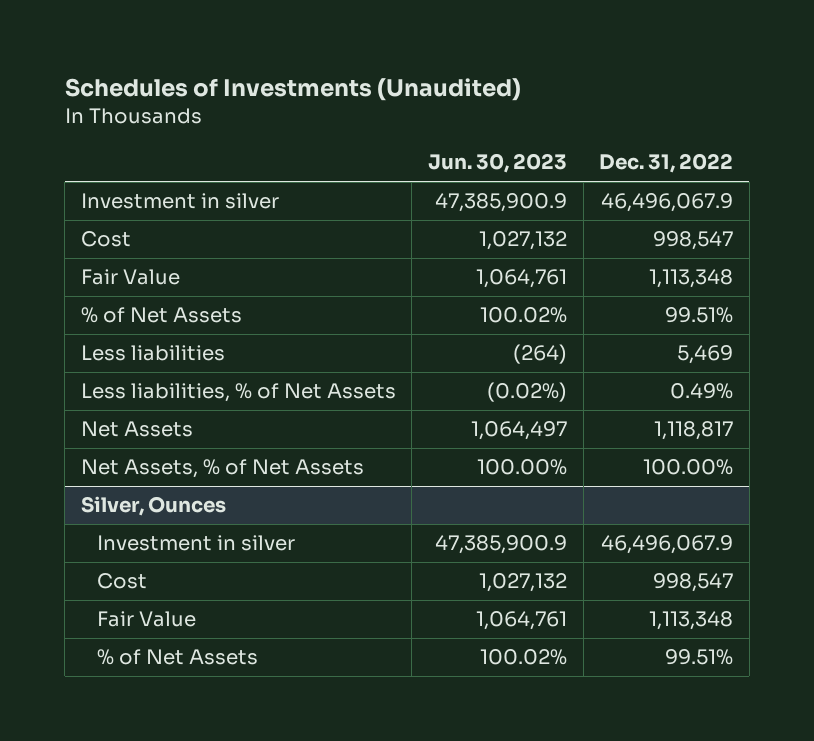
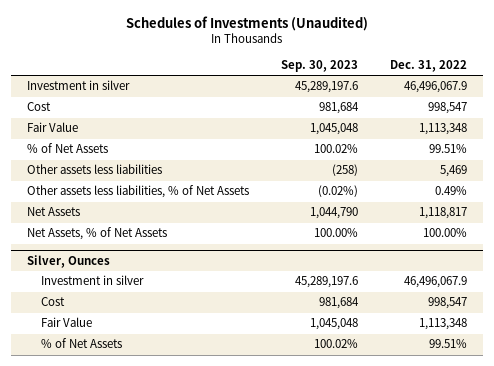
[427,153,567,174] Jun. 30, 2023 -> none
none -> [281,60,359,73] Sep. 30, 2023
[80,345,225,362] Less liabilities -> [26,164,162,175] Other assets less liabilities
[80,383,396,403] Less liabilities, % of Net Assets -> [26,185,249,199] Other assets less liabilities, % of Net Assets

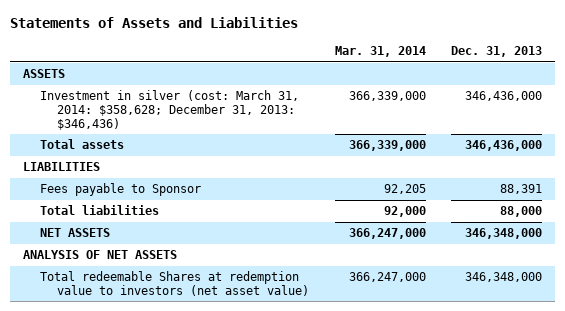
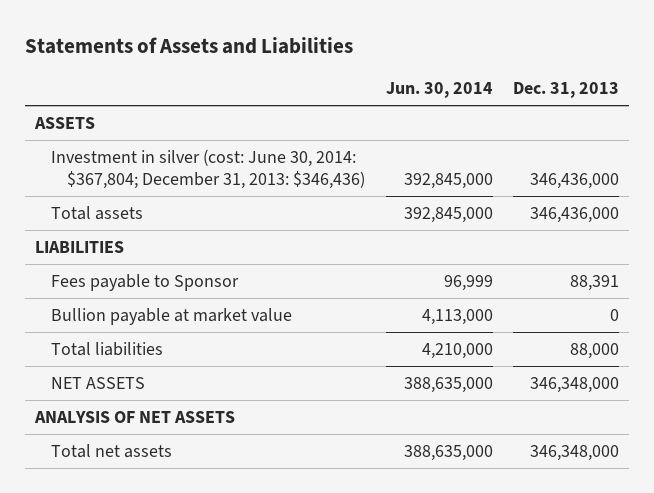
[334,46,426,58] Mar. 31, 2014 -> none
none -> [385,82,493,99] Jun. 30, 2014
[40,90,300,130] Investment in silver (cost: March 31, 2014: $358,628; December 31, 2013: $346,436) -> [51,149,366,189] Investment in silver (cost: June 30, 2014: $367,804; December 31, 2013: $346,436)
none -> [51,308,293,326] Bullion payable at market value
[40,271,310,296] Total redeemable Shares at redemption value to investors (net asset value) -> [51,444,173,459] Total net assets

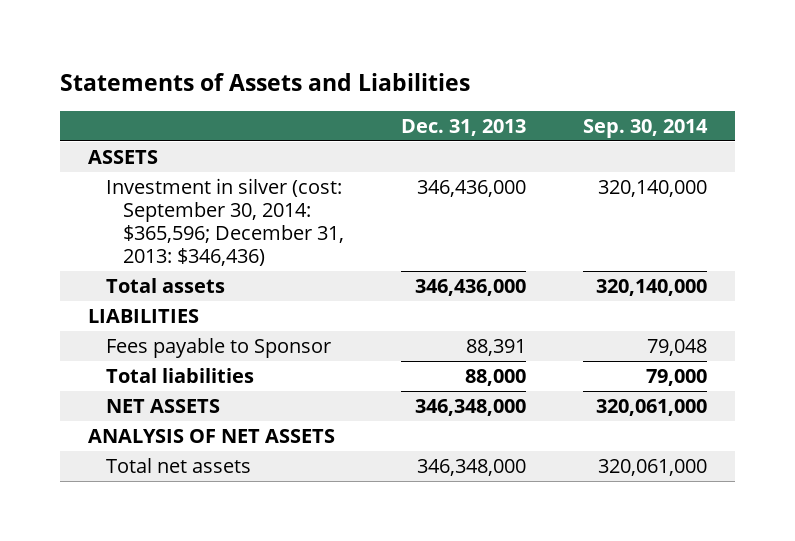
[385,82,493,99] Jun. 30, 2014 -> none
none -> [582,118,708,138] Sep. 30, 2014
[51,149,366,189] Investment in silver (cost: June 30, 2014: $367,804; December 31, 2013: $346,436) -> [105,177,345,267] Investment in silver (cost: September 30, 2014: $365,596; December 31, 2013: $346,436)
[51,308,293,326] Bullion payable at market value -> none

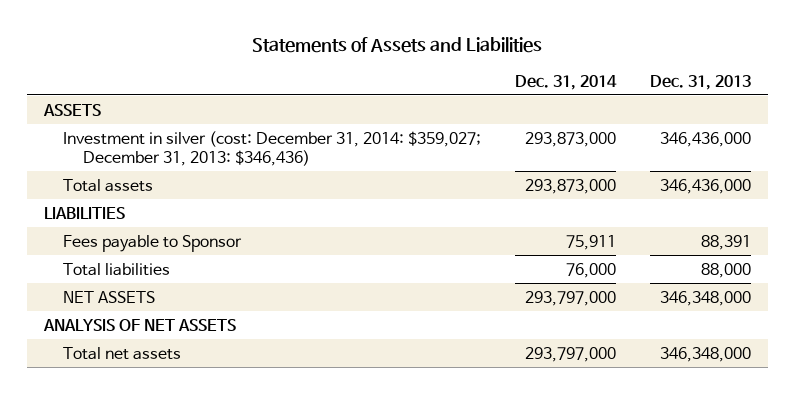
[582,118,708,138] Sep. 30, 2014 -> none
none -> [514,74,617,90] Dec. 31, 2014
[105,177,345,267] Investment in silver (cost: September 30, 2014: $365,596; December 31, 2013: $346,436) -> [63,130,482,166] Investment in silver (cost: December 31, 2014: $359,027; December 31, 2013: $346,436)

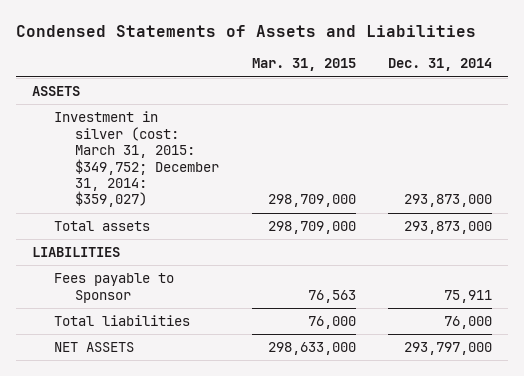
[252,37,543,54] Statements of Assets and Liabilities -> [15,24,476,37] Condensed Statements of Assets and Liabilities
[649,74,751,90] Dec. 31, 2013 -> none
none -> [251,58,356,72] Mar. 31, 2015
[63,130,482,166] Investment in silver (cost: December 31, 2014: $359,027; December 31, 2013: $346,436) -> [53,111,219,208] Investment in silver (cost: March 31, 2015: $349,752; December 31, 2014: $359,027)
[42,318,236,331] ANALYSIS OF NET ASSETS -> none
[63,346,182,360] Total net assets -> none

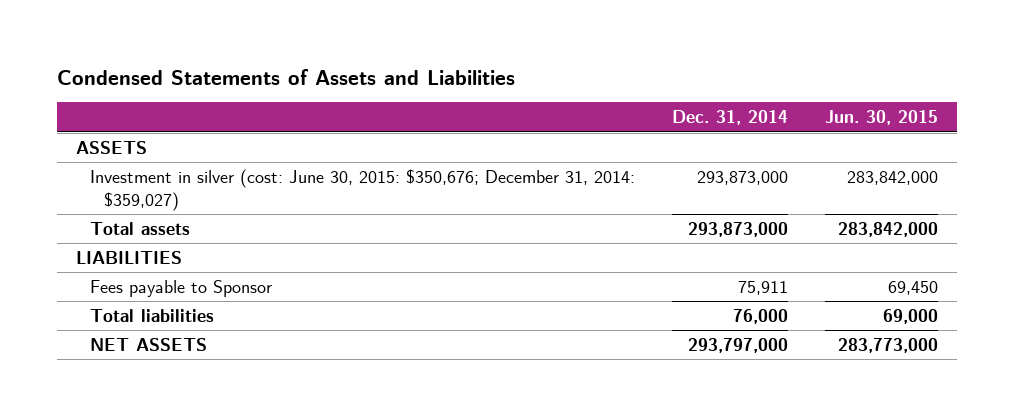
[251,58,356,72] Mar. 31, 2015 -> none
none -> [825,110,939,126] Jun. 30, 2015
[53,111,219,208] Investment in silver (cost: March 31, 2015: $349,752; December 31, 2014: $359,027) -> [89,168,635,211] Investment in silver (cost: June 30, 2015: $350,676; December 31, 2014: $359,027)

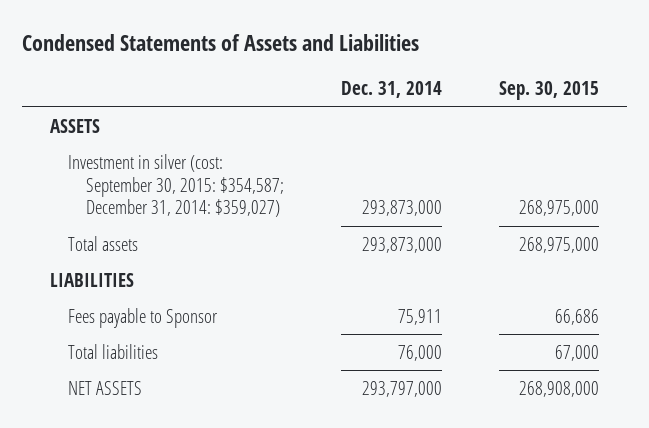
[825,110,939,126] Jun. 30, 2015 -> none
none -> [498,81,599,101] Sep. 30, 2015
[89,168,635,211] Investment in silver (cost: June 30, 2015: $350,676; December 31, 2014: $359,027) -> [67,154,284,218] Investment in silver (cost: September 30, 2015: $354,587; December 31, 2014: $359,027)

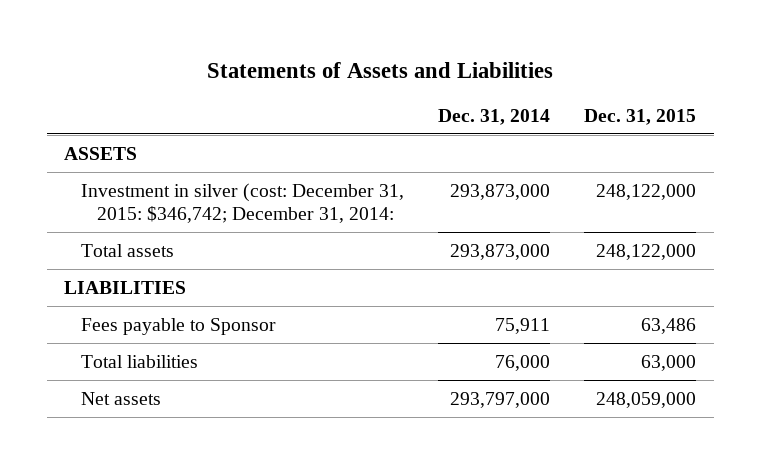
[21,34,419,52] Condensed Statements of Assets and Liabilities -> [207,61,554,78] Statements of Assets and Liabilities
[498,81,599,101] Sep. 30, 2015 -> none
none -> [584,108,697,125] Dec. 31, 2015
[67,154,284,218] Investment in silver (cost: September 30, 2015: $354,587; December 31, 2014: $359,027) -> [80,182,404,223] Investment in silver (cost: December 31, 2015: $346,742; December 31, 2014:
[67,381,142,396] NET ASSETS -> [80,391,161,405] Net assets

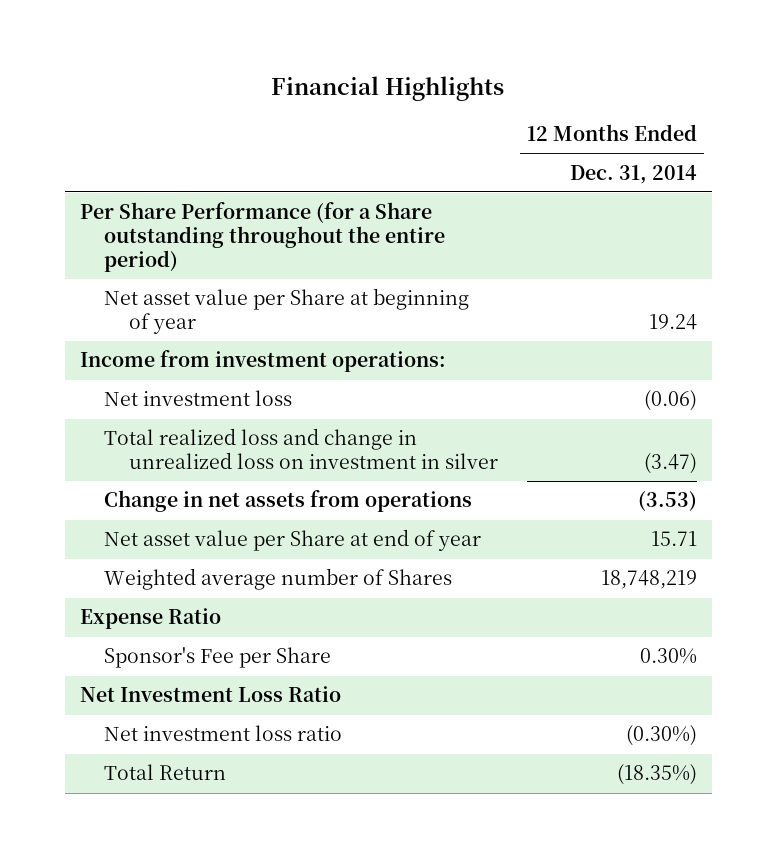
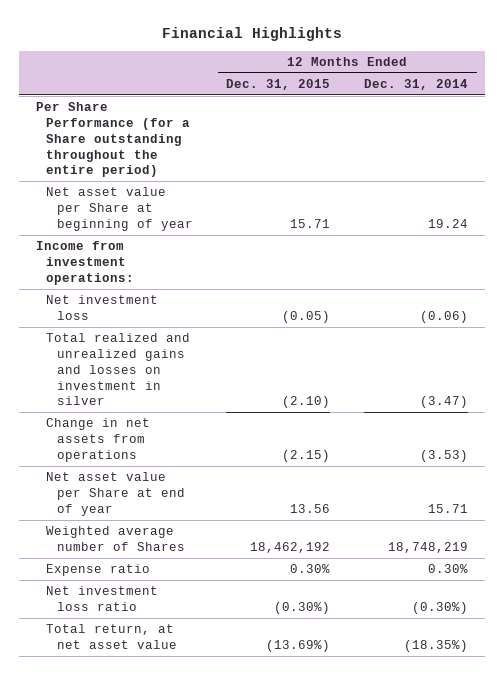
none -> [226,78,331,90] Dec. 31, 2015
[104,428,498,469] Total realized loss and change in unrealized loss on investment in silver -> [46,333,191,406] Total realized and unrealized gains and losses on investment in silver
[79,608,221,630] Expense Ratio -> none
[79,686,341,703] Net Investment Loss Ratio -> none
[104,647,332,669] Sponsor's Fee per Share -> [46,564,151,577] Expense ratio
[104,764,227,781] Total Return -> [46,624,177,649] Total return, at net asset value

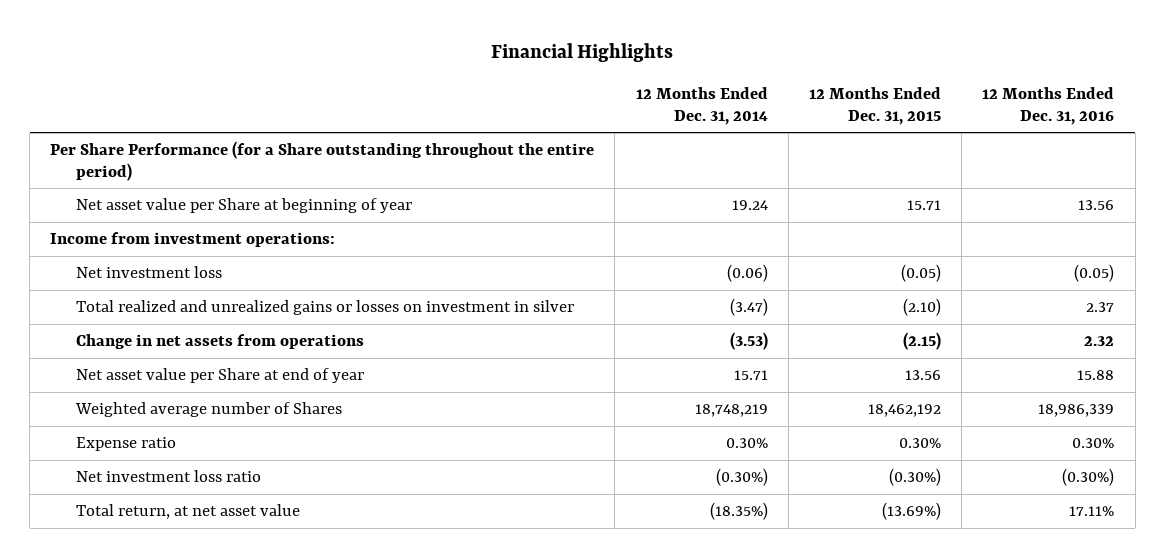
none -> [982,86,1115,125] 12 Months Ended Dec. 31, 2016
[46,333,191,406] Total realized and unrealized gains and losses on investment in silver -> [75,300,574,316] Total realized and unrealized gains or losses on investment in silver

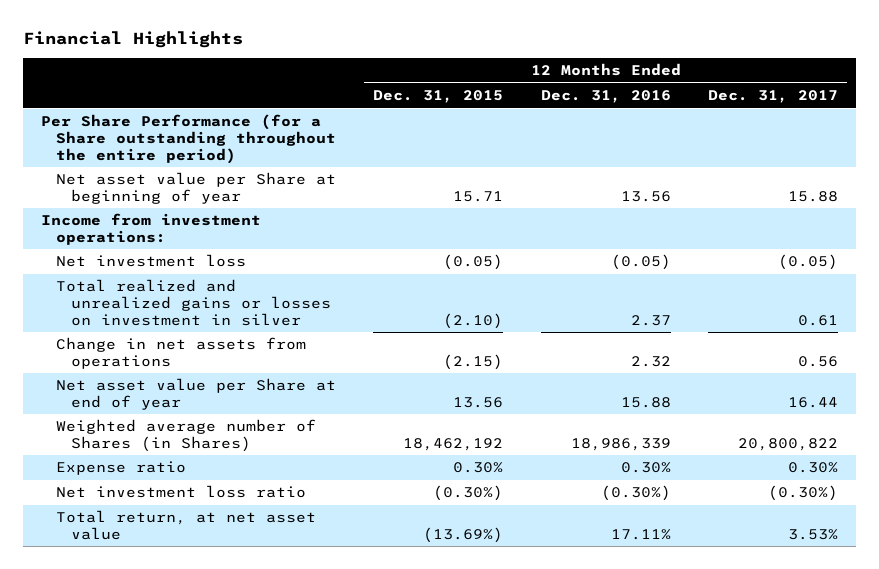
[635,86,768,125] 12 Months Ended Dec. 31, 2014 -> none
none -> [707,90,838,104] Dec. 31, 2017
[74,402,342,418] Weighted average number of Shares -> [56,419,317,452] Weighted average number of Shares (in Shares)

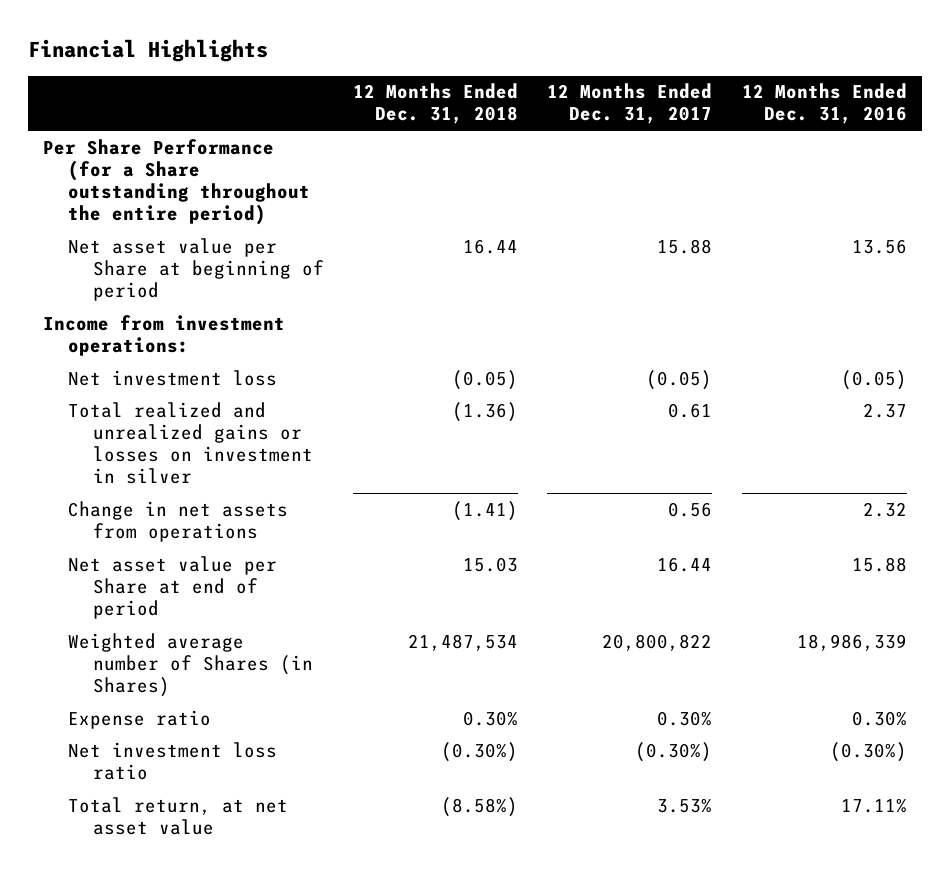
[373,90,504,104] Dec. 31, 2015 -> none
none -> [353,83,519,125] 12 Months Ended Dec. 31, 2018
[56,172,337,204] Net asset value per Share at beginning of year -> [67,237,324,301] Net asset value per Share at beginning of period
[56,378,337,410] Net asset value per Share at end of year -> [67,555,277,619] Net asset value per Share at end of period

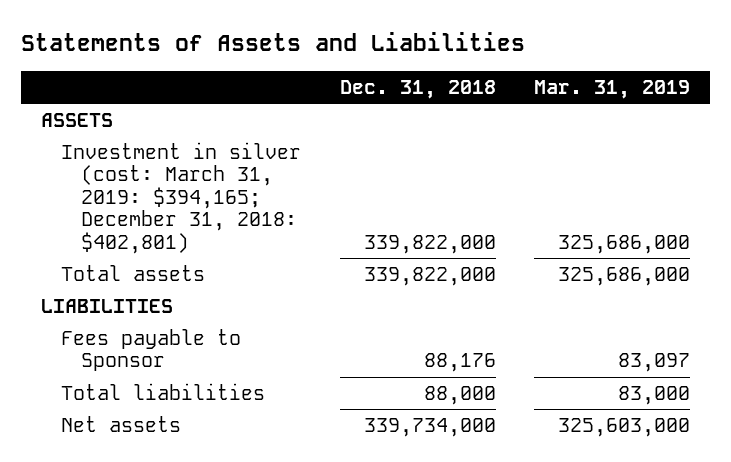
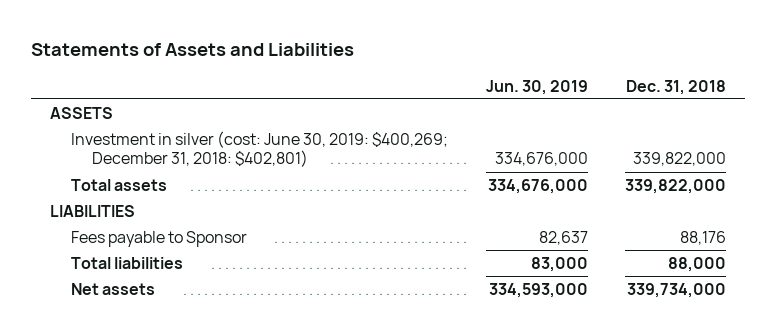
[534,79,691,99] Mar. 31, 2019 -> none
none -> [485,79,588,95] Jun. 30, 2019
[60,141,301,254] Investment in silver (cost: March 31, 2019: $394,165; December 31, 2018: $402,801) -> [70,131,448,168] Investment in silver (cost: June 30, 2019: $400,269; December 31, 2018: $402,801)

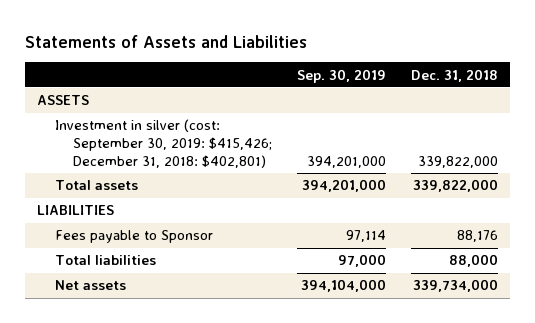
[485,79,588,95] Jun. 30, 2019 -> none
none -> [296,68,386,83] Sep. 30, 2019
[70,131,448,168] Investment in silver (cost: June 30, 2019: $400,269; December 31, 2018: $402,801) -> [55,119,272,168] Investment in silver (cost: September 30, 2019: $415,426; December 31, 2018: $402,801)

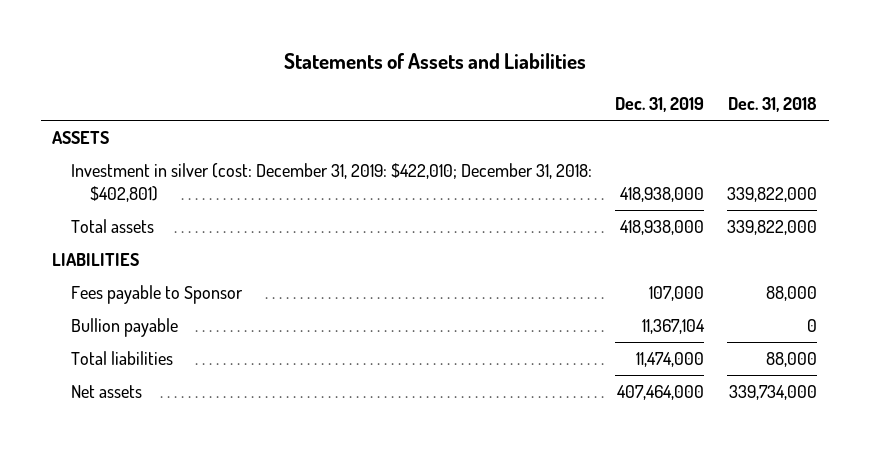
[296,68,386,83] Sep. 30, 2019 -> none
none -> [615,97,705,113] Dec. 31, 2019
[55,119,272,168] Investment in silver (cost: September 30, 2019: $415,426; December 31, 2018: $402,801) -> [71,163,593,202] Investment in silver (cost: December 31, 2019: $422,010; December 31, 2018: $402,801)
[456,230,498,243] 88,176 -> [766,286,818,302] 88,000
none -> [71,318,179,338] Bullion payable

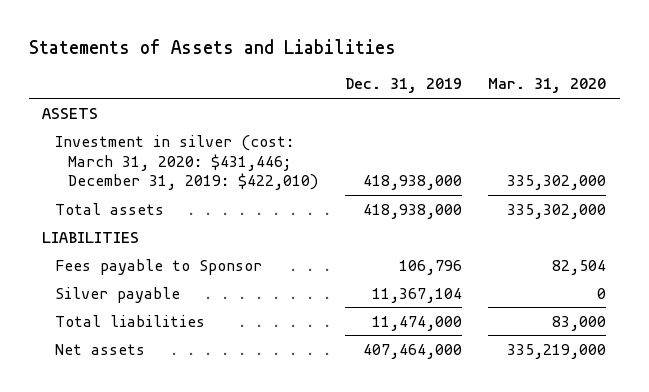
[728,97,818,113] Dec. 31, 2018 -> none
none -> [488,78,607,94] Mar. 31, 2020
[71,163,593,202] Investment in silver (cost: December 31, 2019: $422,010; December 31, 2018: $402,801) -> [55,134,319,191] Investment in silver (cost: March 31, 2020: $431,446; December 31, 2019: $422,010)
[649,286,705,302] 107,000 -> [398,259,462,275] 106,796
[71,318,179,338] Bullion payable -> [55,286,181,303] Silver payable

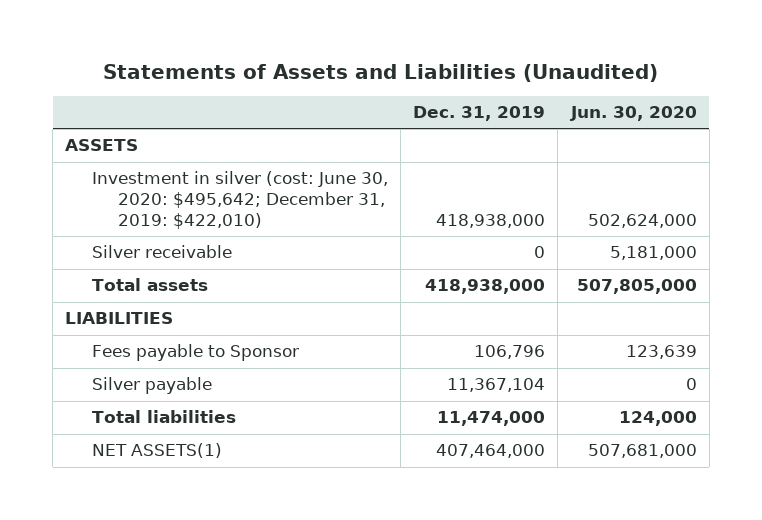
[28,38,396,54] Statements of Assets and Liabilities -> [102,63,658,82] Statements of Assets and Liabilities (Unaudited)
[488,78,607,94] Mar. 31, 2020 -> none
none -> [569,105,697,121] Jun. 30, 2020
[55,134,319,191] Investment in silver (cost: March 31, 2020: $431,446; December 31, 2019: $422,010) -> [91,171,388,229] Investment in silver (cost: June 30, 2020: $495,642; December 31, 2019: $422,010)
none -> [91,245,232,259] Silver receivable
[55,343,146,355] Net assets -> [91,443,222,459] NET ASSETS(1)

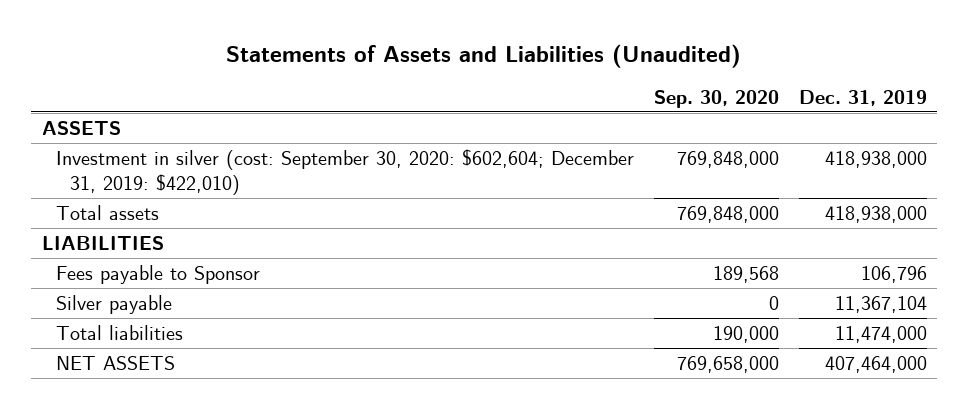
[569,105,697,121] Jun. 30, 2020 -> none
none -> [653,89,779,108] Sep. 30, 2020
[91,245,232,259] Silver receivable -> none
[91,171,388,229] Investment in silver (cost: June 30, 2020: $495,642; December 31, 2019: $422,010) -> [55,148,634,195] Investment in silver (cost: September 30, 2020: $602,604; December 31, 2019: $422,010)
[91,443,222,459] NET ASSETS(1) -> [55,355,175,370] NET ASSETS

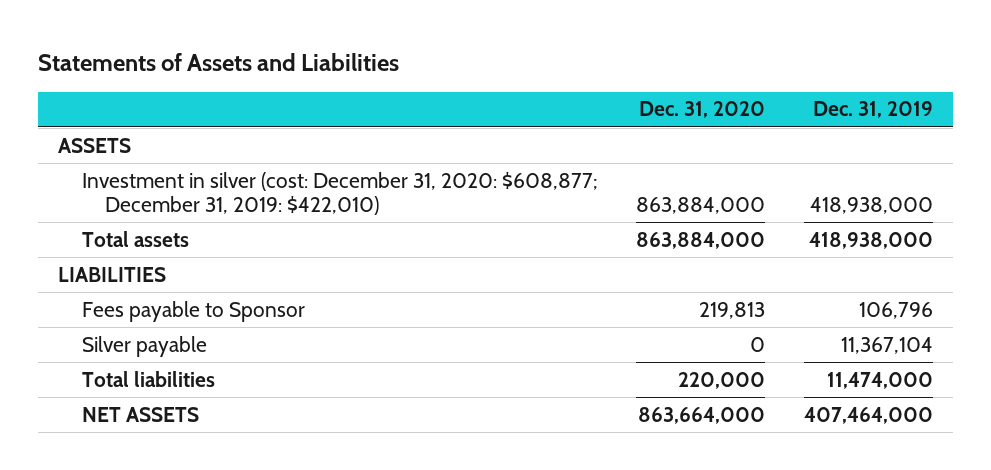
[226,43,742,68] Statements of Assets and Liabilities (Unaudited) -> [38,52,400,71] Statements of Assets and Liabilities
[653,89,779,108] Sep. 30, 2020 -> none
none -> [639,101,766,119] Dec. 31, 2020
[55,148,634,195] Investment in silver (cost: September 30, 2020: $602,604; December 31, 2019: $422,010) -> [81,171,598,215] Investment in silver (cost: December 31, 2020: $608,877; December 31, 2019: $422,010)

